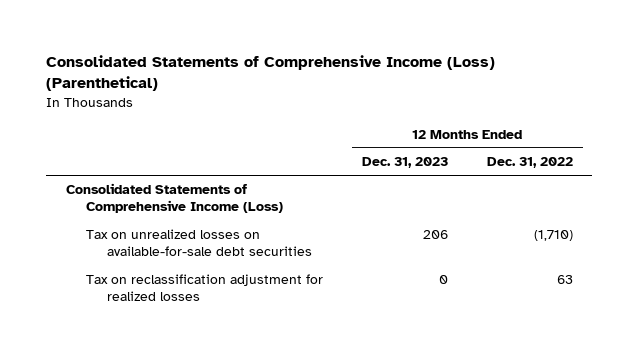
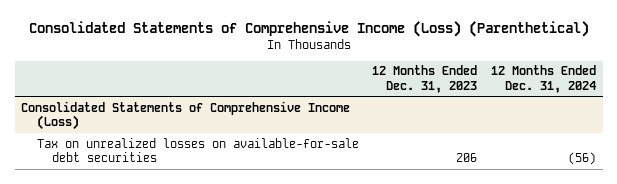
[486,157,573,169] Dec. 31, 2022 -> none
none -> [490,65,596,94] 12 Months Ended Dec. 31, 2024
[86,274,324,302] Tax on reclassification adjustment for realized losses -> none

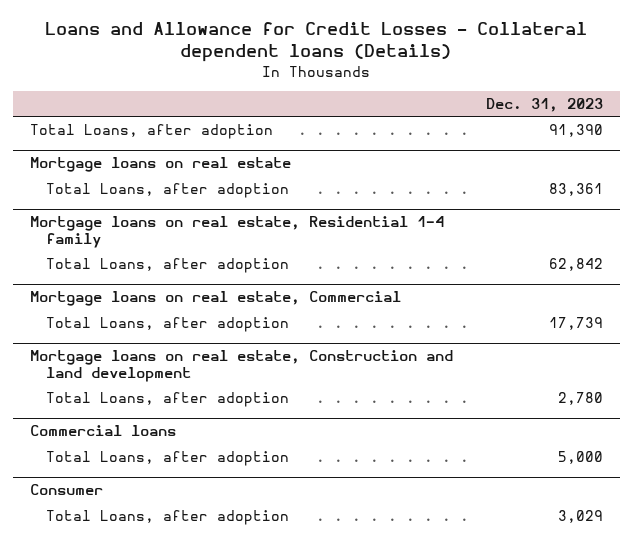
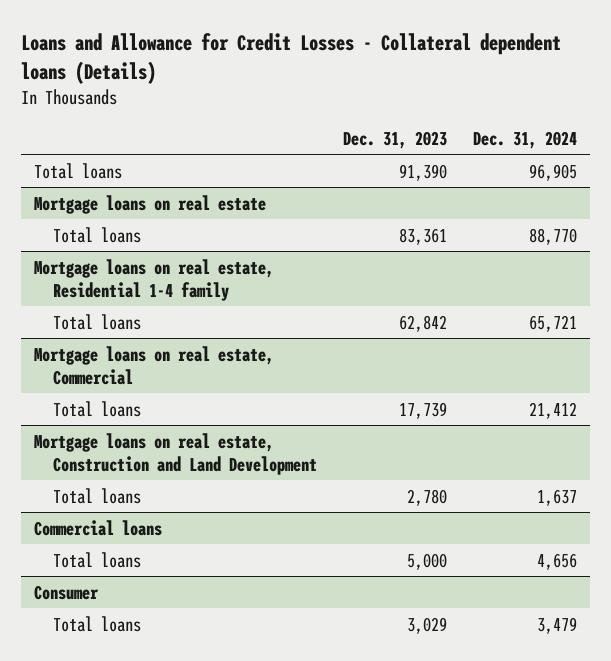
none -> [472,130,577,149] Dec. 31, 2024
[29,124,273,140] Total Loans, after adoption -> [34,162,123,179] Total loans
[46,183,290,199] Total Loans, after adoption -> [53,226,142,243] Total loans
[46,258,290,274] Total Loans, after adoption -> [53,313,142,330] Total loans
[46,317,290,333] Total Loans, after adoption -> [53,400,142,417] Total loans
[29,350,453,382] Mortgage loans on real estate, Construction and land development -> [34,432,318,475] Mortgage loans on real estate, Construction and Land Development
[46,392,290,408] Total Loans, after adoption -> [53,487,142,504] Total loans
[46,451,290,467] Total Loans, after adoption -> [53,551,142,568] Total loans
[46,510,290,526] Total Loans, after adoption -> [53,615,142,632] Total loans

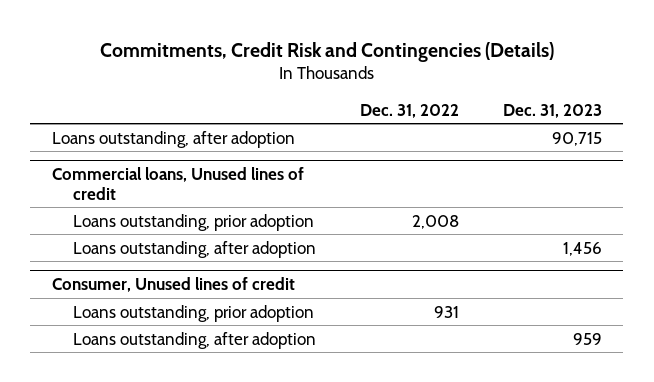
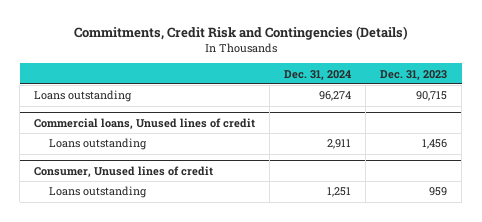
[359,103,459,118] Dec. 31, 2022 -> none
none -> [284,69,352,80] Dec. 31, 2024
[52,130,296,148] Loans outstanding, after adoption -> [34,90,133,103] Loans outstanding
[72,213,314,231] Loans outstanding, prior adoption -> none
[72,240,316,258] Loans outstanding, after adoption -> [49,138,148,151] Loans outstanding
[72,304,314,322] Loans outstanding, prior adoption -> none
[72,331,316,349] Loans outstanding, after adoption -> [49,186,148,199] Loans outstanding

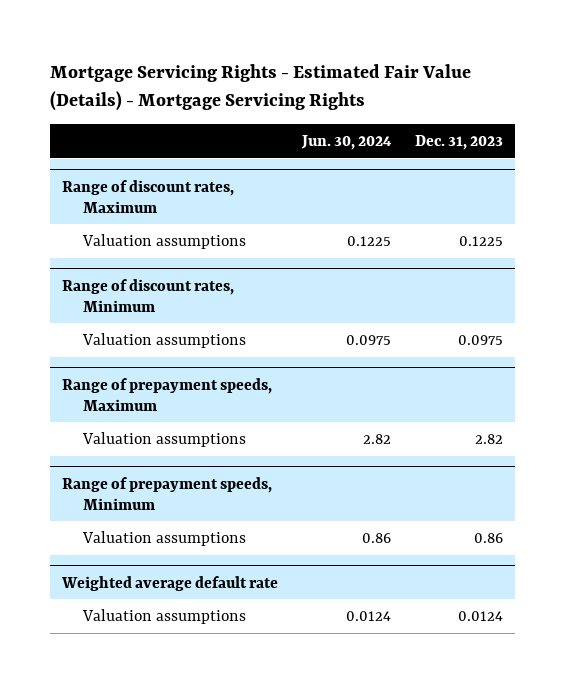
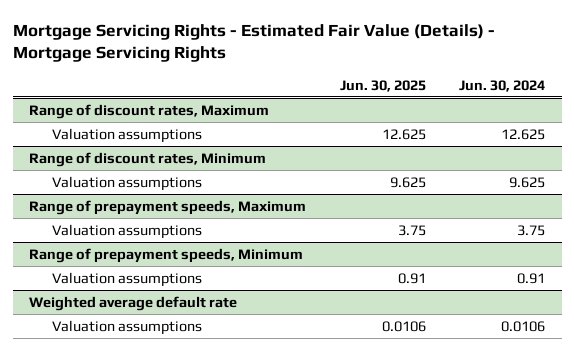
[414,134,503,150] Dec. 31, 2023 -> none
none -> [339,79,426,92] Jun. 30, 2025
[346,236,391,247] 0.1225 -> [501,128,546,140] 12.625
[345,335,391,346] 0.0975 -> [509,176,546,188] 9.625
[362,434,391,445] 2.82 -> [517,224,546,236] 3.75
[361,533,391,544] 0.86 -> [517,272,546,284] 0.91
[345,611,391,622] 0.0124 -> [501,320,546,332] 0.0106

